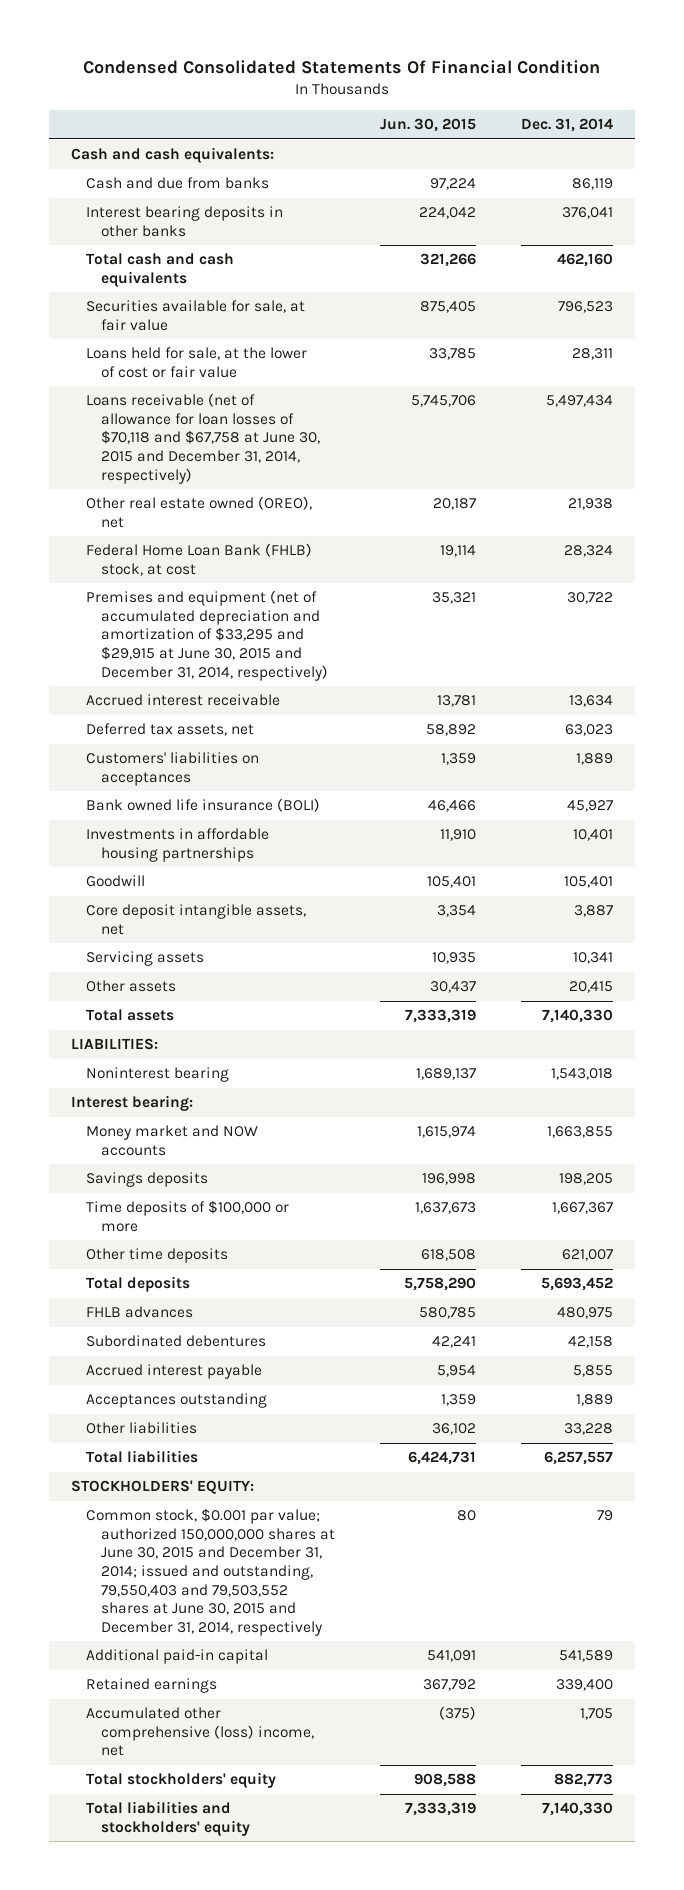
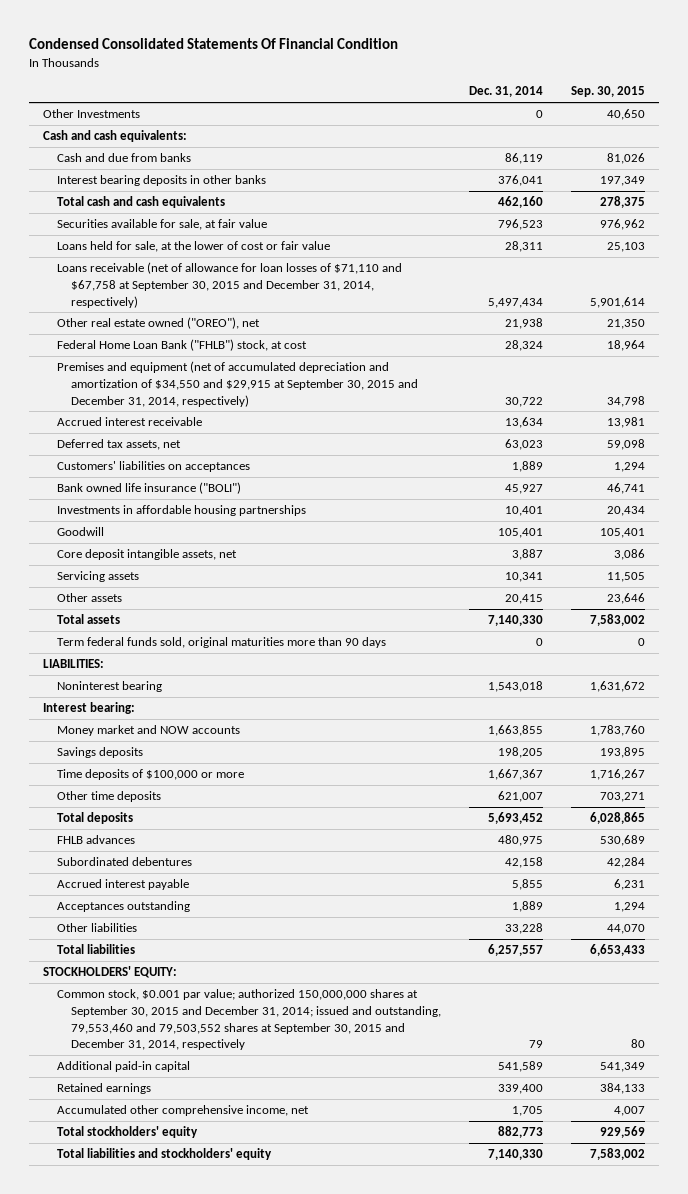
[379,118,476,133] Jun. 30, 2015 -> none
none -> [570,86,645,98] Sep. 30, 2015
none -> [42,109,140,119] Other Investments
[86,393,321,484] Loans receivable (net of allowance for loan losses of $70,118 and $67,758 at June 30, 2015 and December 31, 2014, respectively) -> [56,262,402,308] Loans receivable (net of allowance for loan losses of $71,110 and $67,758 at September 30, 2015 and December 31, 2014, respectively)
[86,496,313,528] Other real estate owned (OREO), net -> [56,317,260,330] Other real estate owned ("OREO"), net
[86,543,313,576] Federal Home Loan Bank (FHLB) stock, at cost -> [56,339,307,352] Federal Home Loan Bank ("FHLB") stock, at cost
[86,590,329,681] Premises and equipment (net of accumulated depreciation and amortization of $33,295 and $29,915 at June 30, 2015 and December 31, 2014, respectively) -> [56,361,418,407] Premises and equipment (net of accumulated depreciation and amortization of $34,550 and $29,915 at September 30, 2015 and December 31, 2014, respectively)
[86,798,321,813] Bank owned life insurance (BOLI) -> [56,482,241,495] Bank owned life insurance ("BOLI")
none -> [56,637,386,649] Term federal funds sold, original maturities more than 90 days
[86,1508,336,1636] Common stock, $0.001 par value; authorized 150,000,000 shares at June 30, 2015 and December 31, 2014; issued and outstanding, 79,550,403 and 79,503,552 shares at June 30, 2015 and December 31, 2014, respectively -> [56,989,441,1051] Common stock, $0.001 par value; authorized 150,000,000 shares at September 30, 2015 and December 31, 2014; issued and outstanding, 79,553,460 and 79,503,552 shares at September 30, 2015 and December 31, 2014, respectively
[86,1707,315,1757] Accumulated other comprehensive (loss) income, net -> [56,1105,309,1117] Accumulated other comprehensive income, net

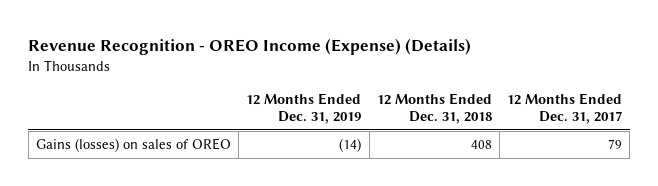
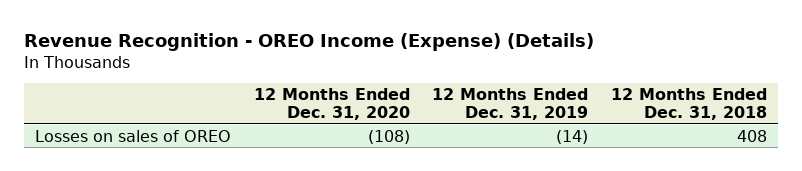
[507,92,623,124] 12 Months Ended Dec. 31, 2017 -> none
none -> [253,88,410,121] 12 Months Ended Dec. 31, 2020
[35,138,231,153] Gains (losses) on sales of OREO -> [34,129,231,142] Losses on sales of OREO

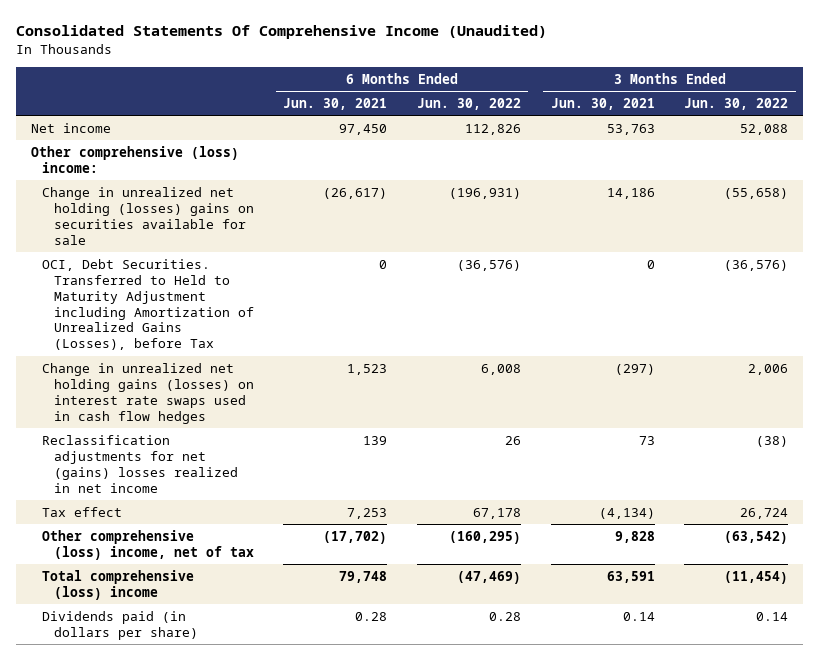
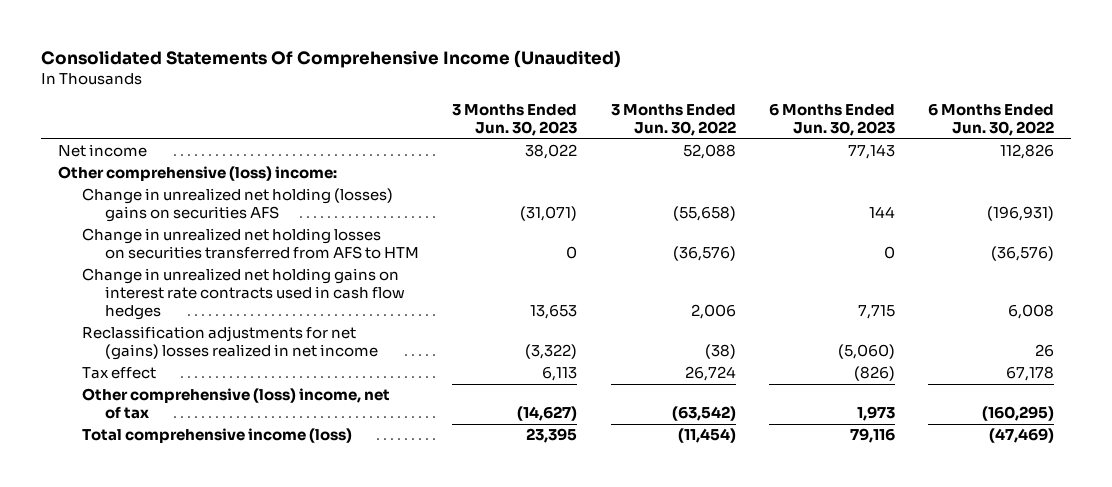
[283,97,388,110] Jun. 30, 2021 -> none
[550,97,655,110] Jun. 30, 2021 -> none
none -> [452,104,578,137] 3 Months Ended Jun. 30, 2023
none -> [768,103,895,137] 6 Months Ended Jun. 30, 2023
[42,186,254,245] Change in unrealized net holding (losses) gains on securities available for sale -> [81,188,393,223] Change in unrealized net holding (losses) gains on securities AFS
[42,258,254,351] OCI, Debt Securities. Transferred to Held to Maturity Adjustment including Amortization of Unrealized Gains (Losses), before Tax -> [81,228,420,260] Change in unrealized net holding losses on securities transferred from AFS to HTM
[42,362,254,424] Change in unrealized net holding gains (losses) on interest rate swaps used in cash flow hedges -> [81,268,406,321] Change in unrealized net holding gains on interest rate contracts used in cash flow hedges
[42,610,198,640] Dividends paid (in dollars per share) -> none
[42,569,195,600] Total comprehensive (loss) income -> [81,428,352,444] Total comprehensive income (loss)

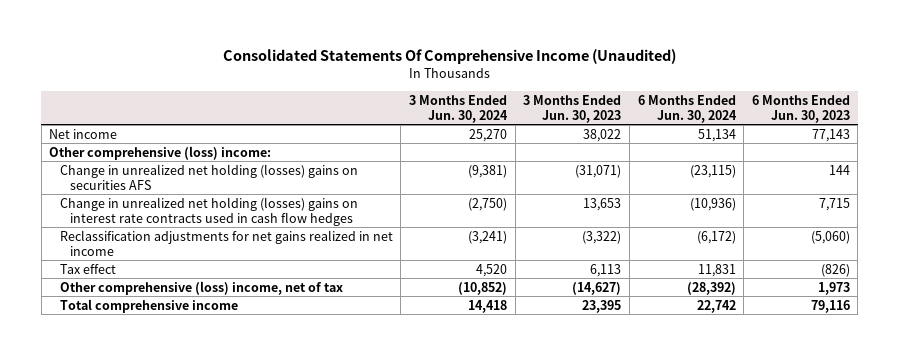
[610,104,736,137] 3 Months Ended Jun. 30, 2022 -> none
[928,103,1055,137] 6 Months Ended Jun. 30, 2022 -> none
none -> [409,94,509,123] 3 Months Ended Jun. 30, 2024
none -> [637,94,737,123] 6 Months Ended Jun. 30, 2024
[81,228,420,260] Change in unrealized net holding losses on securities transferred from AFS to HTM -> none
[81,268,406,321] Change in unrealized net holding gains on interest rate contracts used in cash flow hedges -> [59,196,358,226] Change in unrealized net holding (losses) gains on interest rate contracts used in cash flow hedges
[81,326,379,361] Reclassification adjustments for net (gains) losses realized in net income -> [59,229,393,256] Reclassification adjustments for net gains realized in net income
[81,428,352,444] Total comprehensive income (loss) -> [59,298,238,313] Total comprehensive income

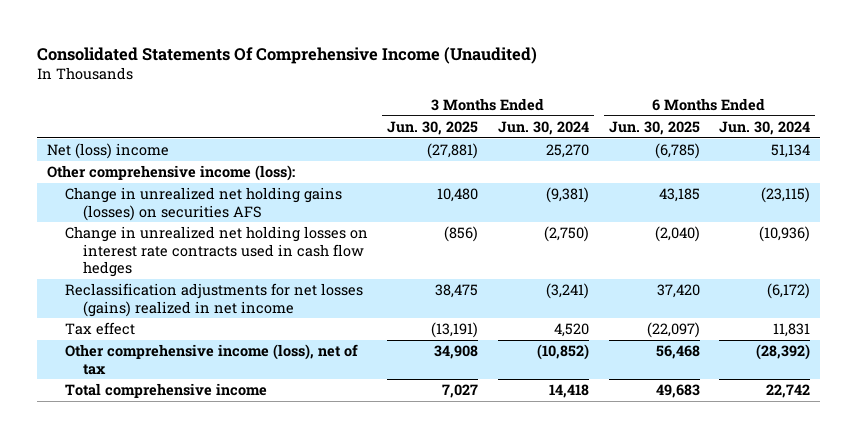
[523,94,622,123] 3 Months Ended Jun. 30, 2023 -> none
[751,94,850,123] 6 Months Ended Jun. 30, 2023 -> none
none -> [387,121,479,136] Jun. 30, 2025
none -> [608,121,700,136] Jun. 30, 2025
[49,128,118,139] Net income -> [46,143,169,160] Net (loss) income
[49,145,272,160] Other comprehensive (loss) income: -> [46,165,295,182] Other comprehensive income (loss):
[59,163,358,190] Change in unrealized net holding (losses) gains on securities AFS -> [64,187,342,221] Change in unrealized net holding gains (losses) on securities AFS
[59,196,358,226] Change in unrealized net holding (losses) gains on interest rate contracts used in cash flow hedges -> [64,226,368,277] Change in unrealized net holding losses on interest rate contracts used in cash flow hedges
[59,229,393,256] Reclassification adjustments for net gains realized in net income -> [64,283,363,317] Reclassification adjustments for net losses (gains) realized in net income
[59,280,343,295] Other comprehensive (loss) income, net of tax -> [64,344,358,375] Other comprehensive income (loss), net of tax

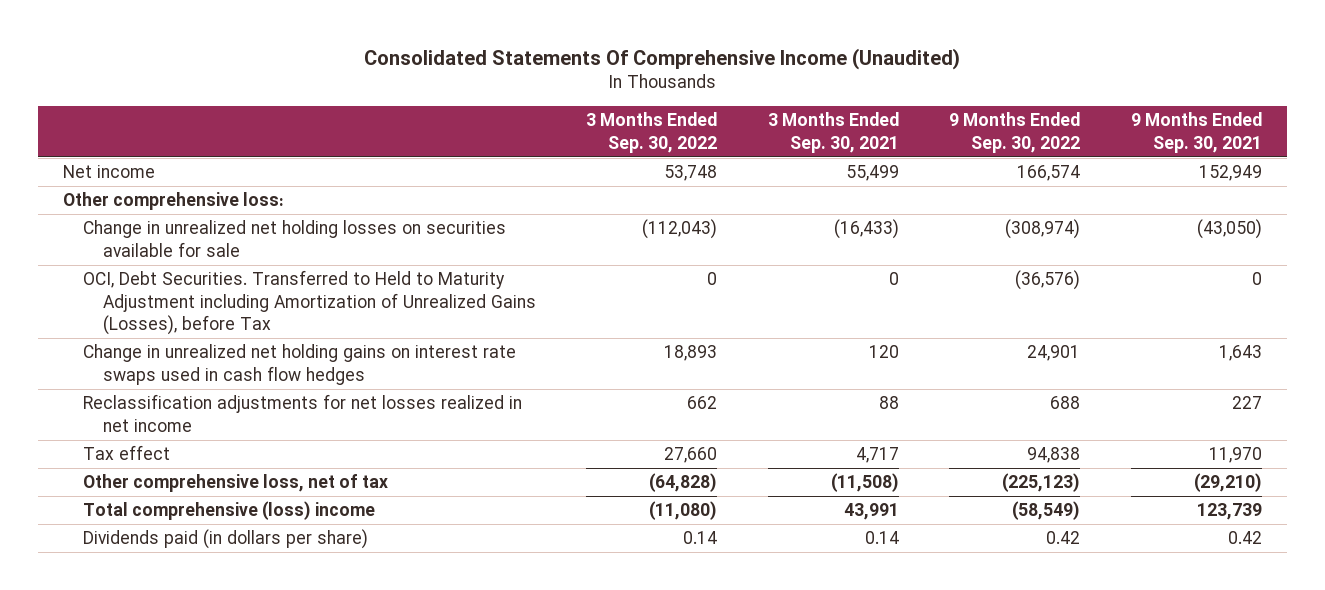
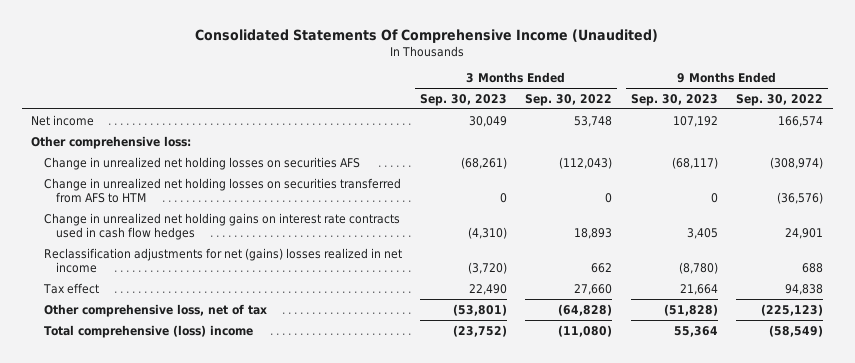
[767,112,899,153] 3 Months Ended Sep. 30, 2021 -> none
[1130,112,1262,153] 9 Months Ended Sep. 30, 2021 -> none
none -> [420,93,508,106] Sep. 30, 2023
none -> [630,93,718,106] Sep. 30, 2023
[82,220,506,257] Change in unrealized net holding losses on securities available for sale -> [43,156,360,170] Change in unrealized net holding losses on securities AFS
[82,270,536,336] OCI, Debt Securities. Transferred to Held to Maturity Adjustment including Amortization of Unrealized Gains (Losses), before Tax -> [43,177,401,203] Change in unrealized net holding losses on securities transferred from AFS to HTM
[82,344,516,385] Change in unrealized net holding gains on interest rate swaps used in cash flow hedges -> [43,212,400,240] Change in unrealized net holding gains on interest rate contracts used in cash flow hedges
[82,394,522,432] Reclassification adjustments for net losses realized in net income -> [43,247,402,273] Reclassification adjustments for net (gains) losses realized in net income
[82,529,368,550] Dividends paid (in dollars per share) -> none

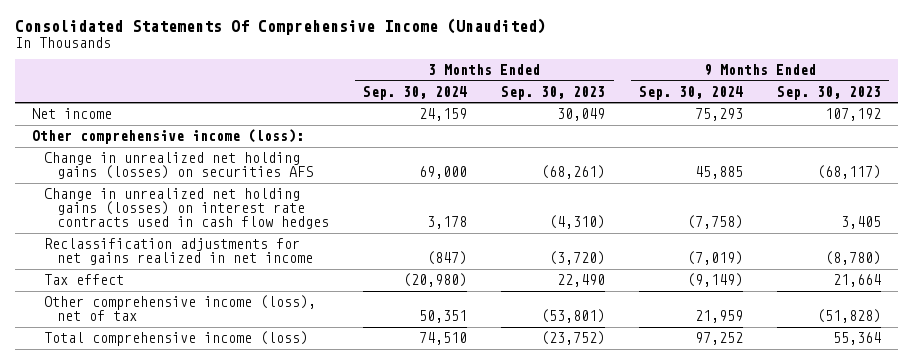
[525,93,613,106] Sep. 30, 2022 -> none
[736,93,824,106] Sep. 30, 2022 -> none
none -> [363,85,468,100] Sep. 30, 2024
none -> [639,85,744,100] Sep. 30, 2024
[43,177,401,203] Change in unrealized net holding losses on securities transferred from AFS to HTM -> none
[31,135,192,149] Other comprehensive loss: -> [31,129,304,145] Other comprehensive income (loss):
[43,156,360,170] Change in unrealized net holding losses on securities AFS -> [44,152,314,180] Change in unrealized net holding gains (losses) on securities AFS
[43,212,400,240] Change in unrealized net holding gains on interest rate contracts used in cash flow hedges -> [44,188,330,230] Change in unrealized net holding gains (losses) on interest rate contracts used in cash flow hedges
[43,247,402,273] Reclassification adjustments for net (gains) losses realized in net income -> [44,238,314,266] Reclassification adjustments for net gains realized in net income
[43,303,267,317] Other comprehensive loss, net of tax -> [44,295,317,322] Other comprehensive income (loss), net of tax
[43,324,253,338] Total comprehensive (loss) income -> [44,331,309,347] Total comprehensive income (loss)

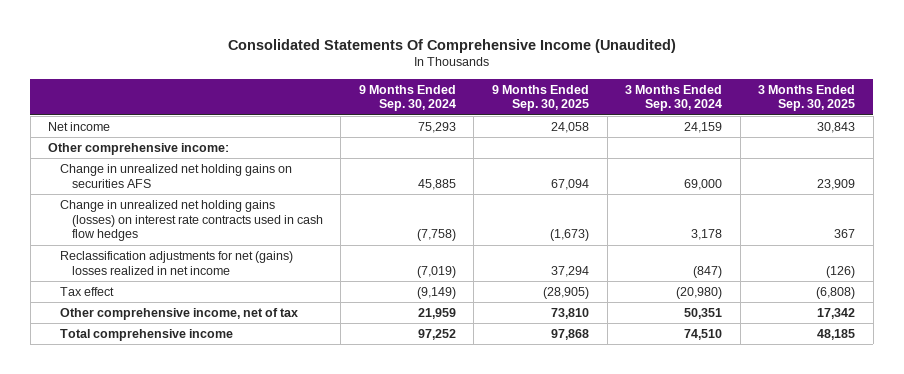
[501,85,606,100] Sep. 30, 2023 -> none
[776,85,881,100] Sep. 30, 2023 -> none
none -> [491,84,589,112] 9 Months Ended Sep. 30, 2025
none -> [758,84,856,112] 3 Months Ended Sep. 30, 2025
[31,129,304,145] Other comprehensive income (loss): -> [48,142,230,155] Other comprehensive income:
[44,152,314,180] Change in unrealized net holding gains (losses) on securities AFS -> [59,163,292,188] Change in unrealized net holding gains on securities AFS
[44,238,314,266] Reclassification adjustments for net gains realized in net income -> [59,250,293,275] Reclassification adjustments for net (gains) losses realized in net income
[44,295,317,322] Other comprehensive income (loss), net of tax -> [59,307,298,320] Other comprehensive income, net of tax
[44,331,309,347] Total comprehensive income (loss) -> [59,328,233,341] Total comprehensive income

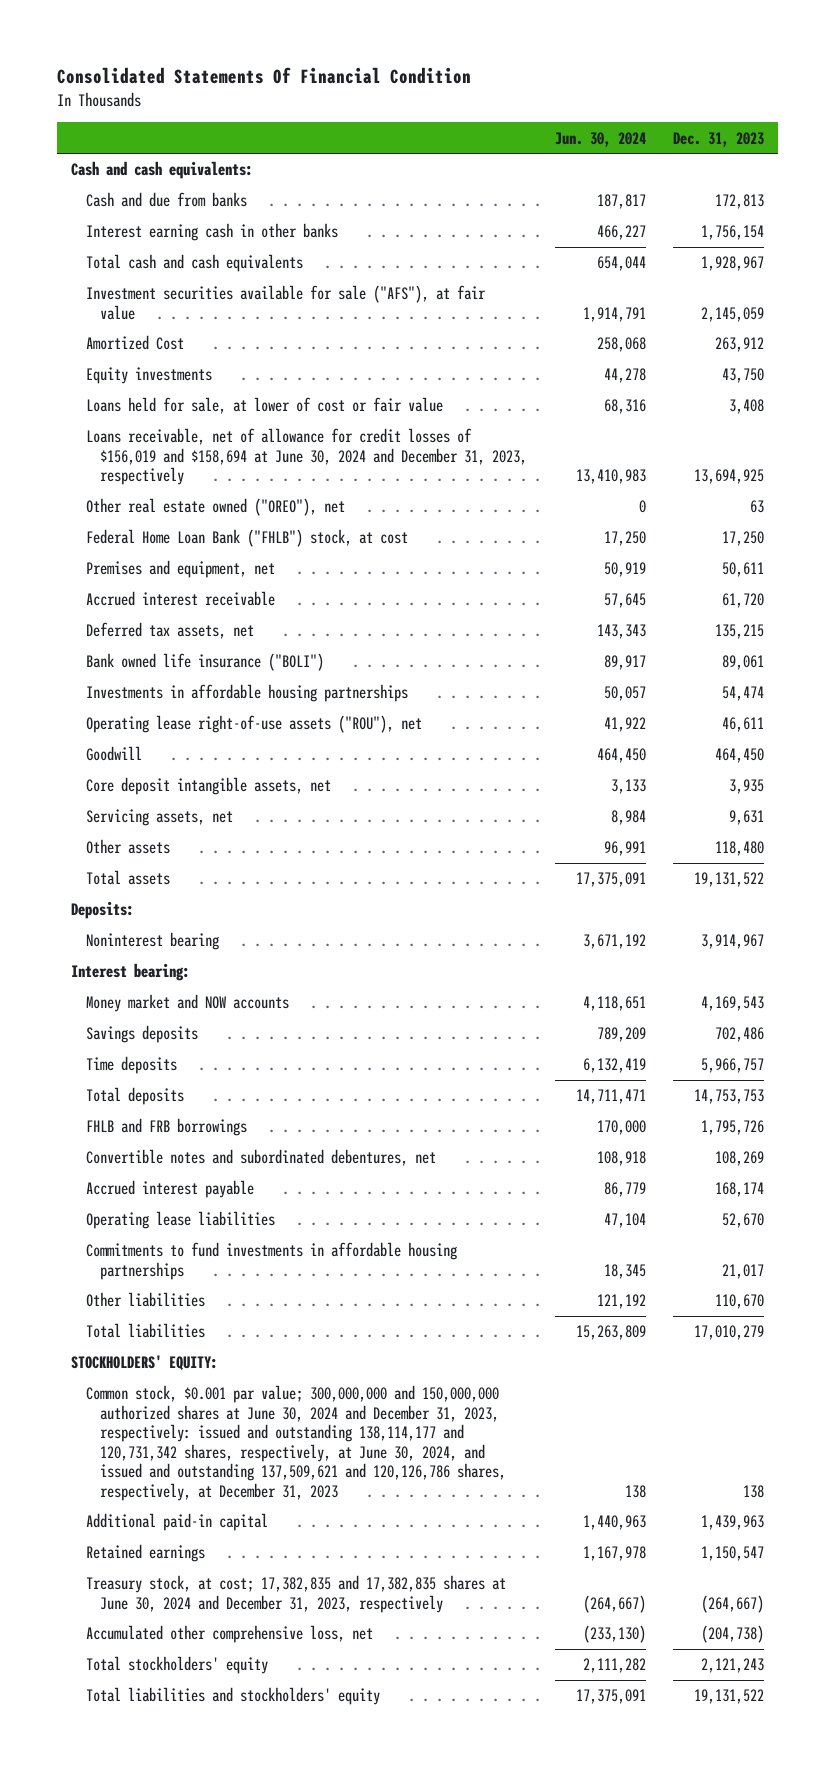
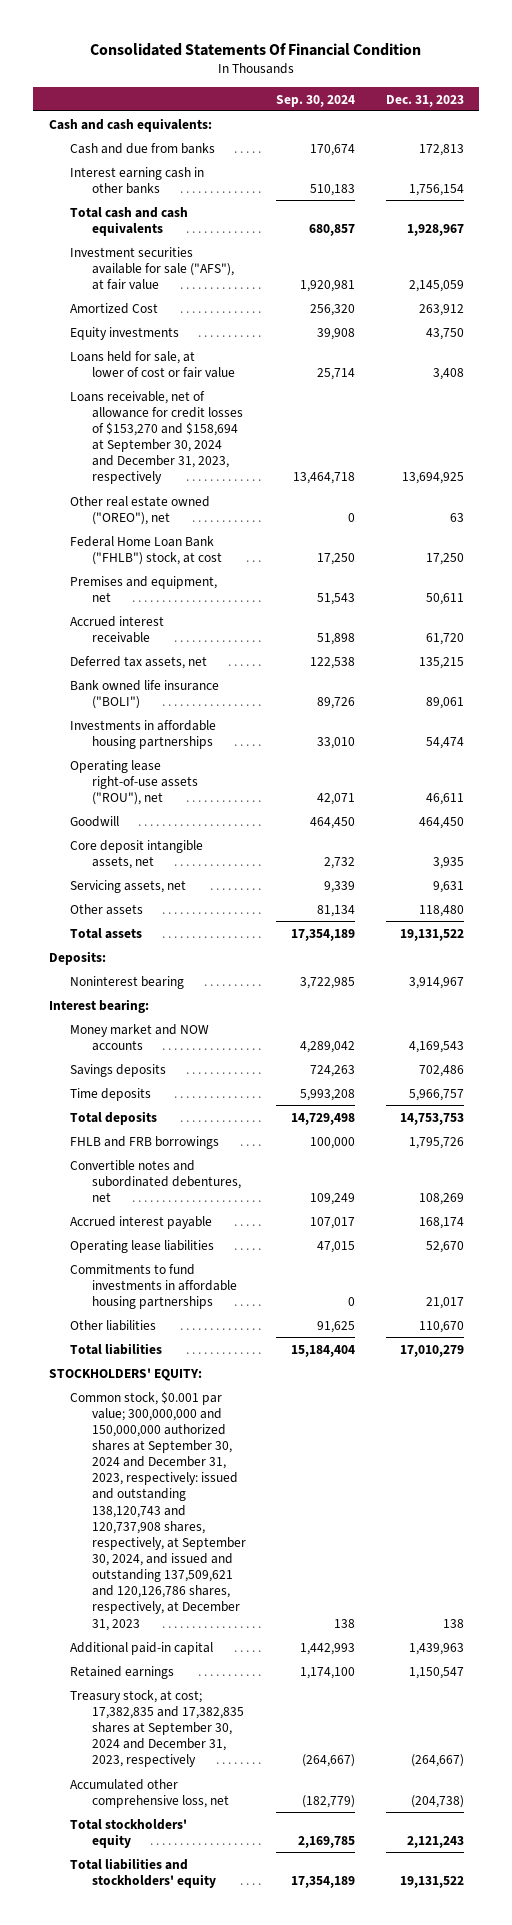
[554,131,646,147] Jun. 30, 2024 -> none
none -> [276,94,356,107] Sep. 30, 2024
[85,428,528,486] Loans receivable, net of allowance for credit losses of $156,019 and $158,694 at June 30, 2024 and December 31, 2023, respectively -> [70,390,244,485] Loans receivable, net of allowance for credit losses of $153,270 and $158,694 at September 30, 2024 and December 31, 2023, respectively
[85,1385,507,1501] Common stock, $0.001 par value; 300,000,000 and 150,000,000 authorized shares at June 30, 2024 and December 31, 2023, respectively: issued and outstanding 138,114,177 and 120,731,342 shares, respectively, at June 30, 2024, and issued and outstanding 137,509,621 and 120,126,786 shares, respectively, at December 31, 2023 -> [70,1390,247,1631] Common stock, $0.001 par value; 300,000,000 and 150,000,000 authorized shares at September 30, 2024 and December 31, 2023, respectively: issued and outstanding 138,120,743 and 120,737,908 shares, respectively, at September 30, 2024, and issued and outstanding 137,509,621 and 120,126,786 shares, respectively, at December 31, 2023
[85,1575,506,1613] Treasury stock, at cost; 17,382,835 and 17,382,835 shares at June 30, 2024 and December 31, 2023, respectively -> [70,1689,245,1768] Treasury stock, at cost; 17,382,835 and 17,382,835 shares at September 30, 2024 and December 31, 2023, respectively

